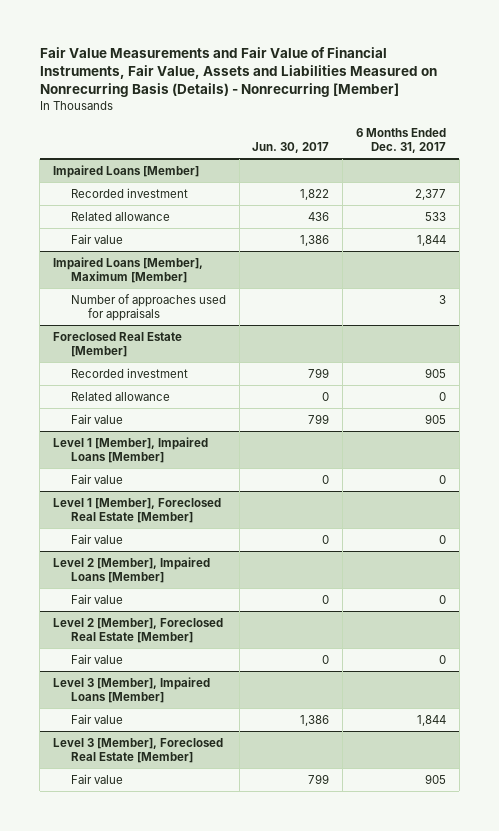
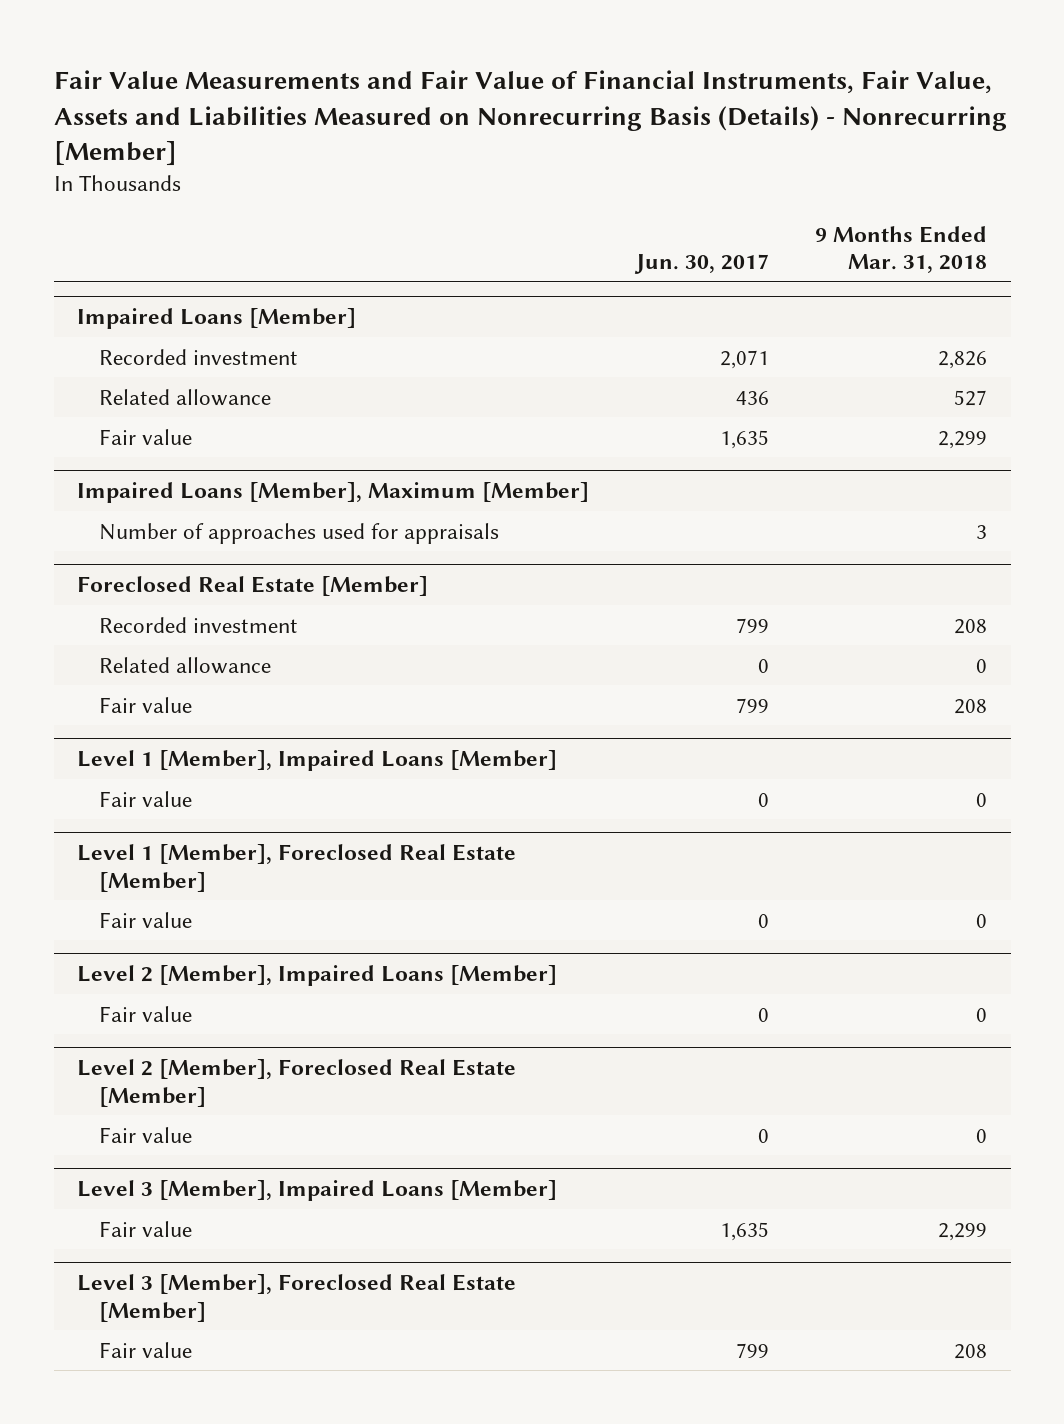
[356,128,447,154] 6 Months Ended Dec. 31, 2017 -> none
none -> [815,225,988,274] 9 Months Ended Mar. 31, 2018
[300,188,330,200] 1,822 -> [719,349,769,369] 2,071
[300,234,330,246] 1,386 -> [719,429,769,449] 1,635
[300,714,330,726] 1,386 -> [719,1221,769,1241] 1,635

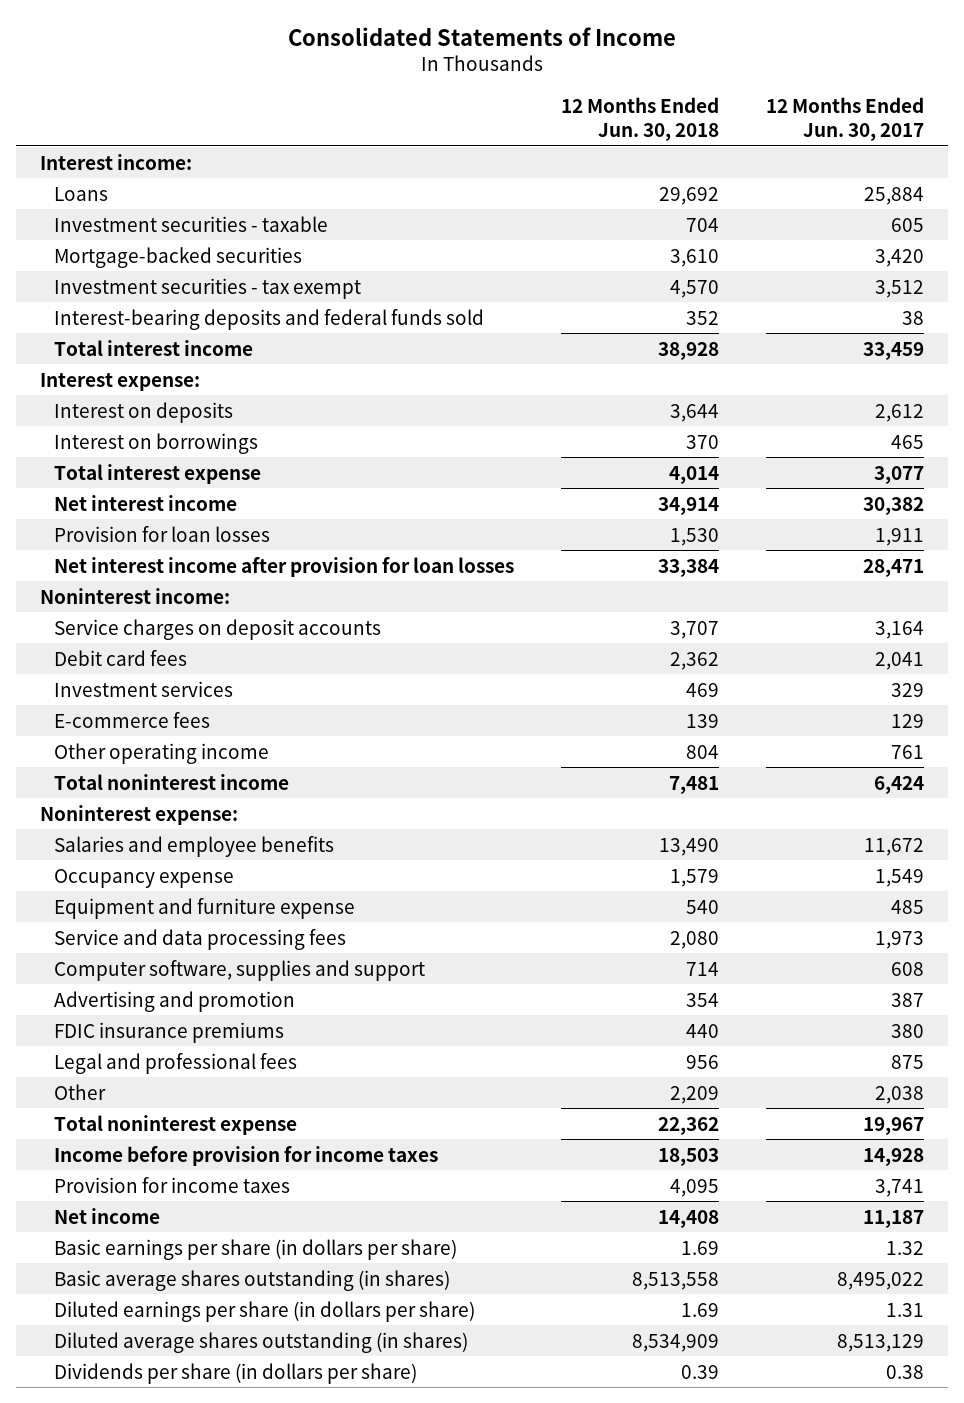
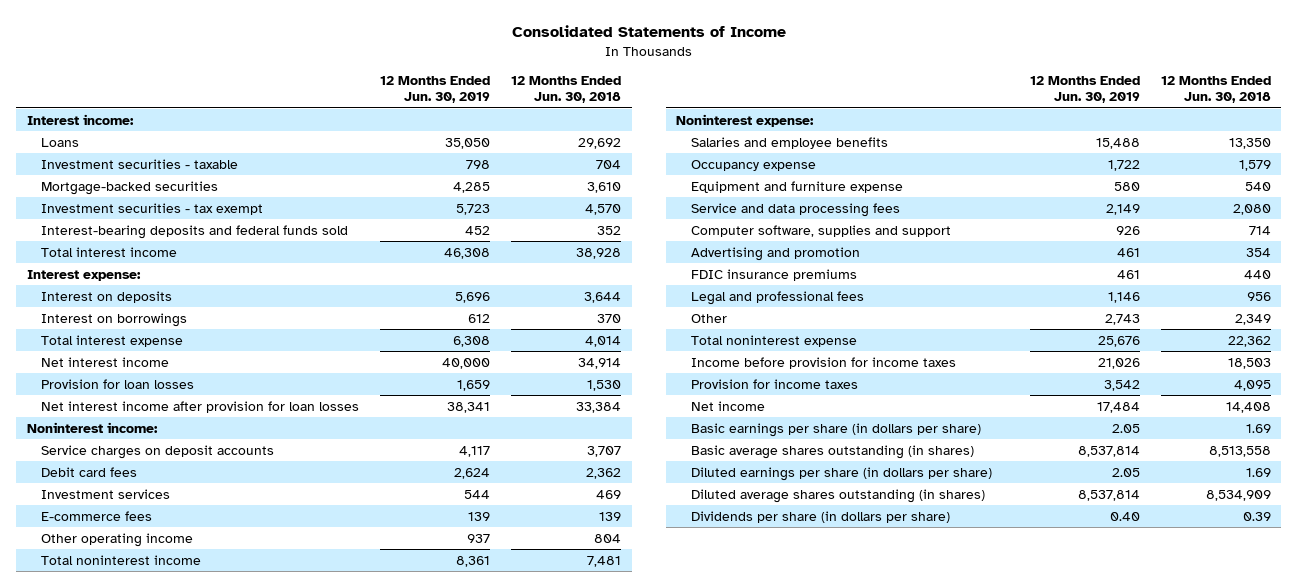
[766,96,925,142] 12 Months Ended Jun. 30, 2017 -> none
none -> [380,76,491,104] 12 Months Ended Jun. 30, 2019
[658,837,719,856] 13,490 -> [1228,137,1271,149] 13,350
[669,1085,719,1104] 2,209 -> [1234,313,1271,325] 2,349

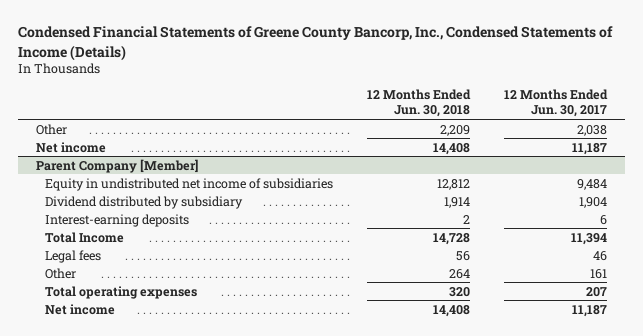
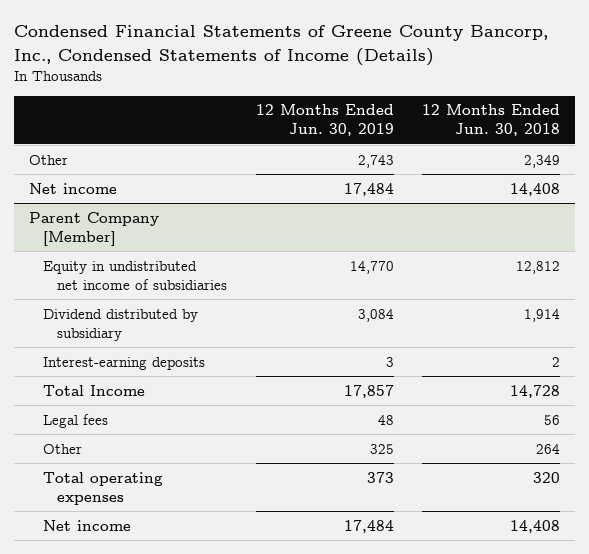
[504,89,609,118] 12 Months Ended Jun. 30, 2017 -> none
none -> [255,104,394,137] 12 Months Ended Jun. 30, 2019
[440,124,471,136] 2,209 -> [524,154,561,168] 2,349

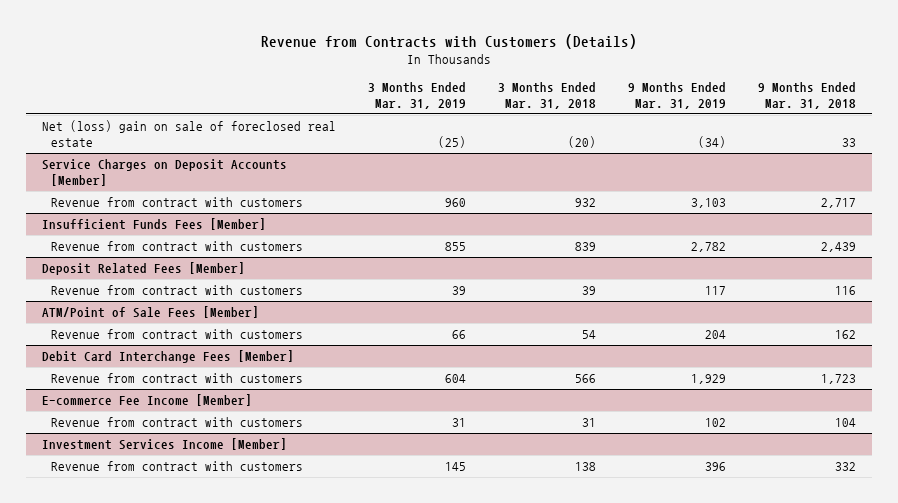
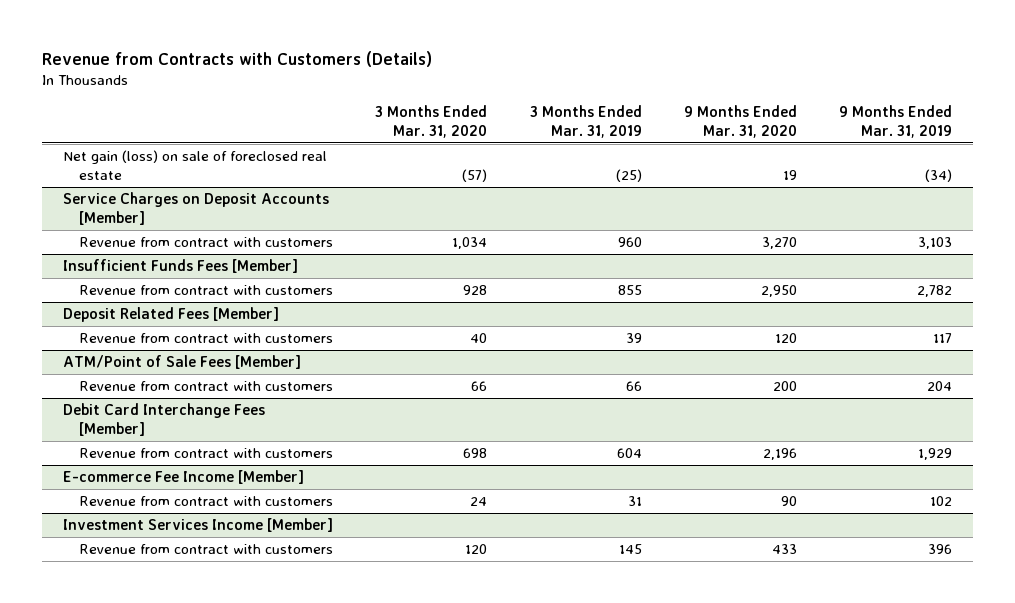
[498,82,597,109] 3 Months Ended Mar. 31, 2018 -> none
[758,82,857,109] 9 Months Ended Mar. 31, 2018 -> none
none -> [375,105,488,138] 3 Months Ended Mar. 31, 2020
none -> [684,105,798,138] 9 Months Ended Mar. 31, 2020
[41,120,336,148] Net (loss) gain on sale of foreclosed real estate -> [62,150,327,180] Net gain (loss) on sale of foreclosed real estate

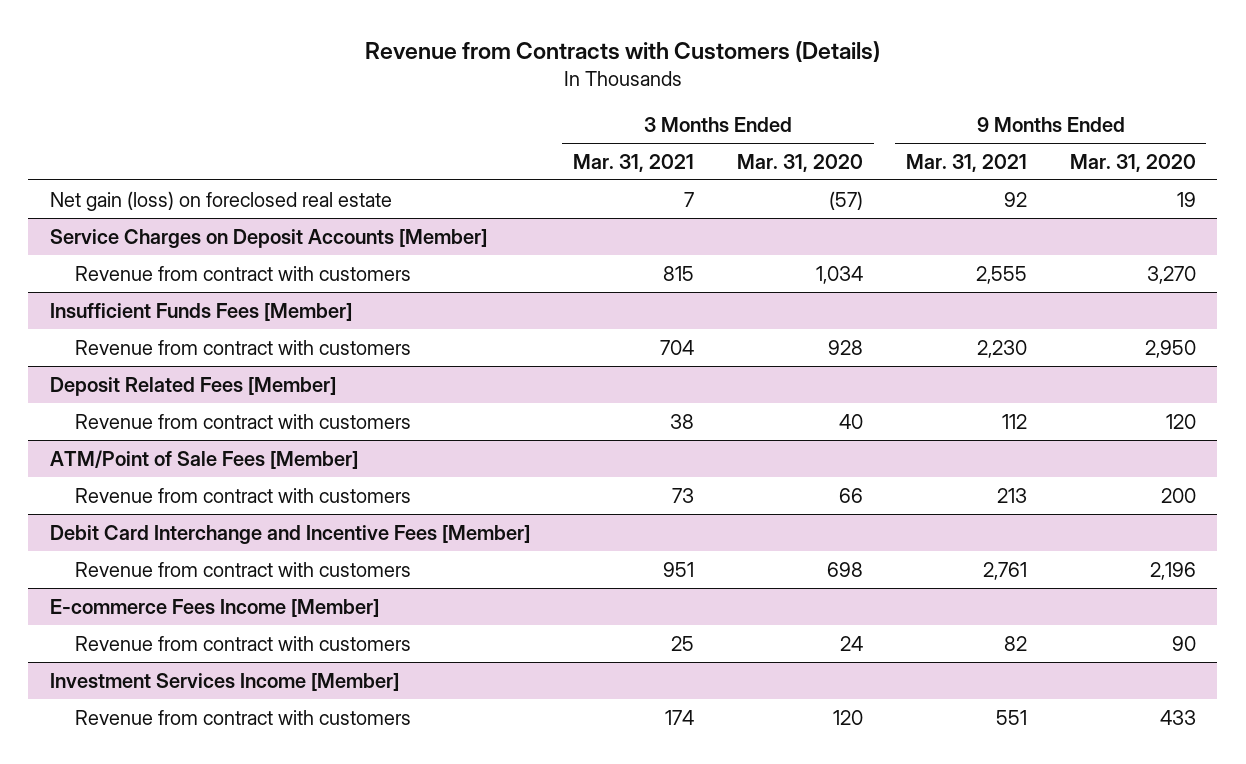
[529,105,642,138] 3 Months Ended Mar. 31, 2019 -> none
[839,105,953,138] 9 Months Ended Mar. 31, 2019 -> none
none -> [572,153,694,172] Mar. 31, 2021
none -> [905,153,1027,172] Mar. 31, 2021
[62,150,327,180] Net gain (loss) on sale of foreclosed real estate -> [49,190,392,211] Net gain (loss) on foreclosed real estate
[62,403,265,436] Debit Card Interchange Fees [Member] -> [49,524,530,544] Debit Card Interchange and Incentive Fees [Member]
[62,470,304,485] E-commerce Fee Income [Member] -> [49,598,379,617] E-commerce Fees Income [Member]

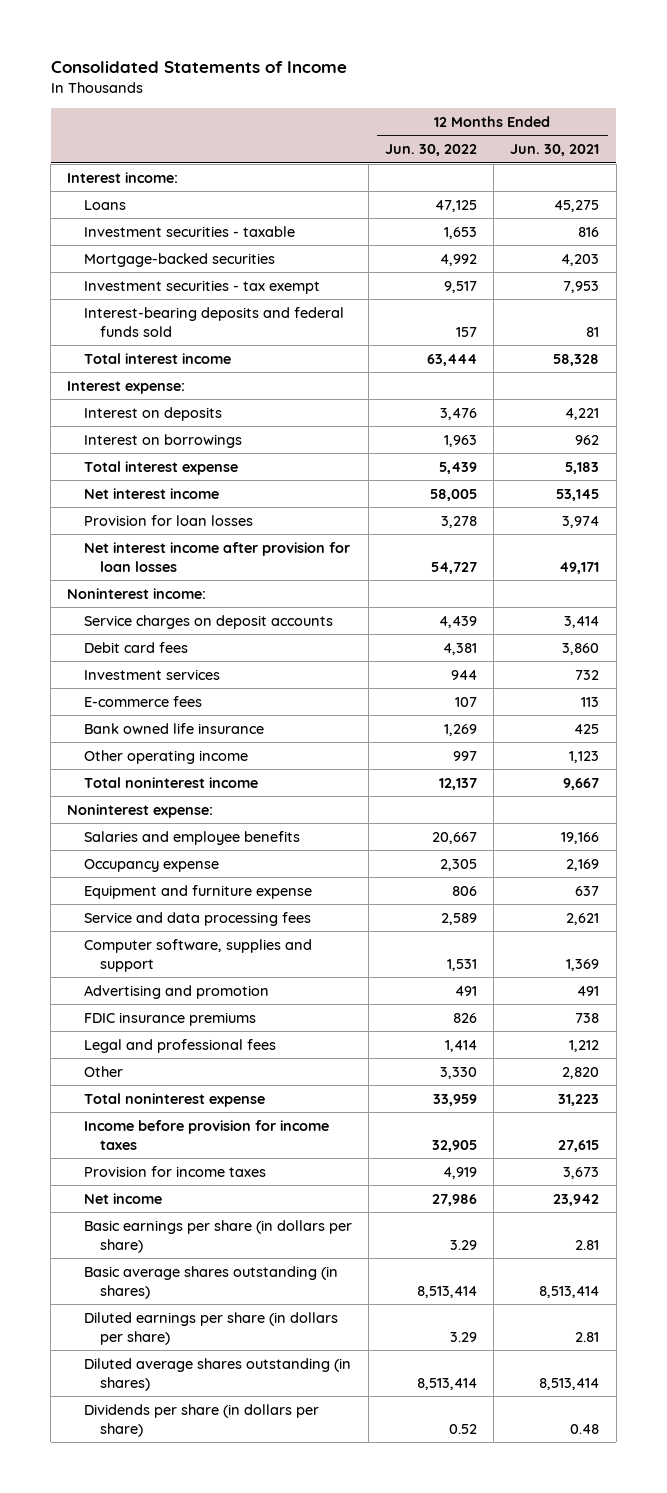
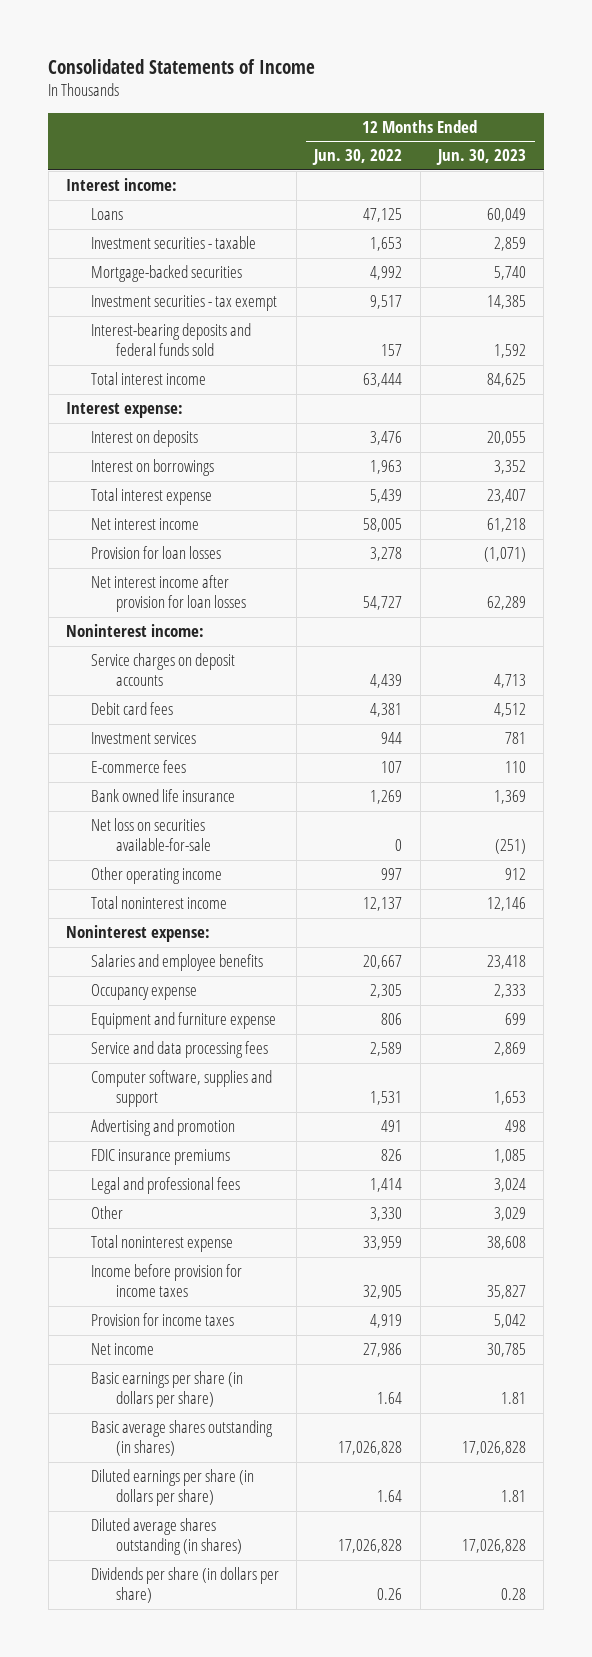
[510,144,600,157] Jun. 30, 2021 -> none
none -> [435,149,526,166] Jun. 30, 2023
none -> [90,818,211,852] Net loss on securities available-for-sale
[449,1239,477,1250] 3.29 -> [377,1392,403,1405] 1.64
[416,1285,477,1298] 8,513,414 -> [338,1441,403,1456] 17,026,828
[449,1331,477,1342] 3.29 -> [377,1490,403,1503] 1.64
[416,1377,477,1390] 8,513,414 -> [338,1539,403,1554] 17,026,828
[448,1423,477,1434] 0.52 -> [377,1588,403,1601] 0.26

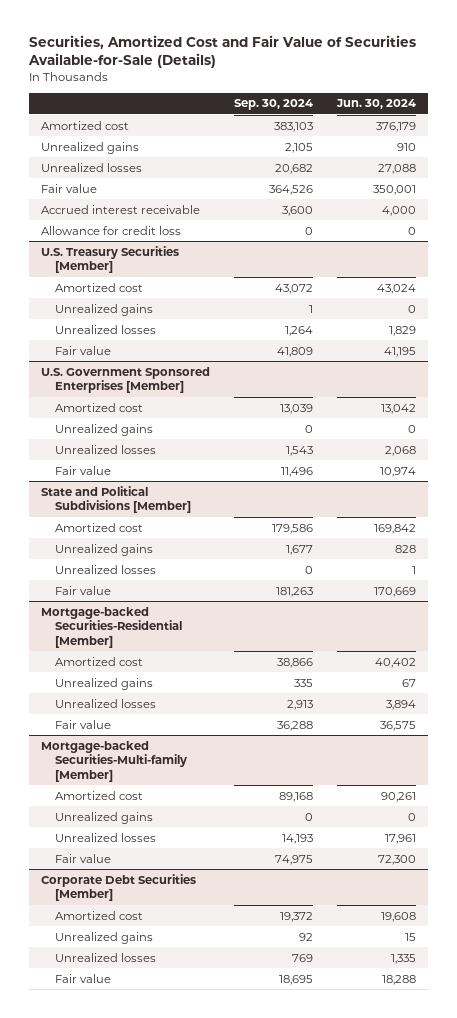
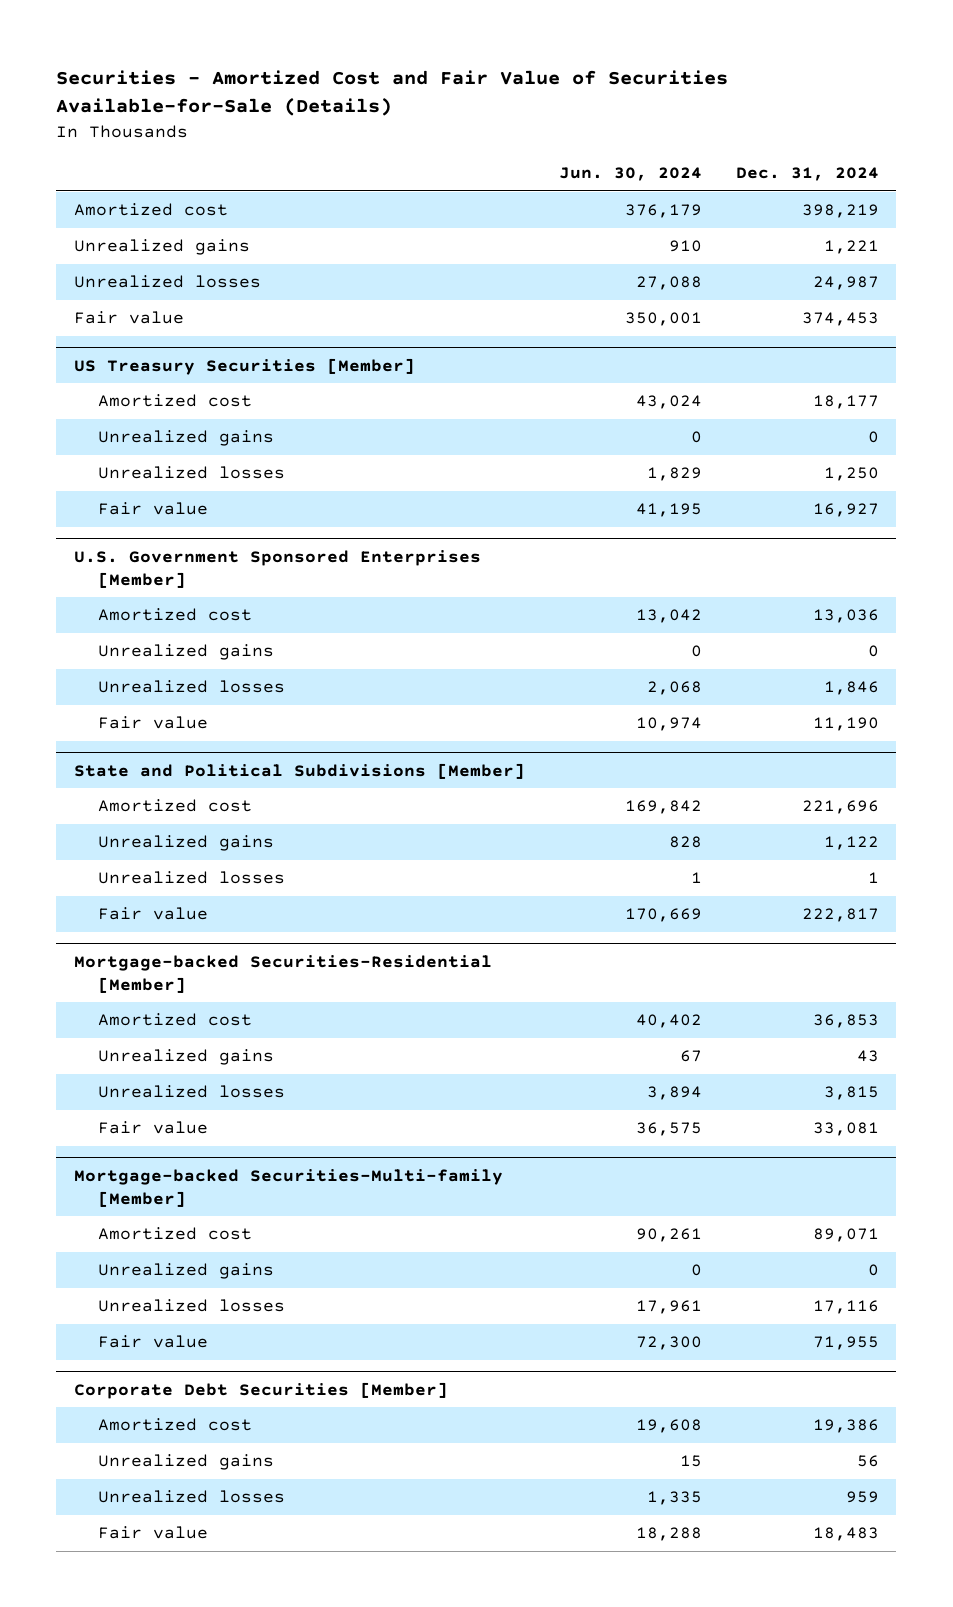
[27,34,416,69] Securities, Amortized Cost and Fair Value of Securities Available-for-Sale (Details) -> [56,70,729,117] Securities - Amortized Cost and Fair Value of Securities Available-for-Sale (Details)
[233,99,313,111] Sep. 30, 2024 -> none
none -> [736,167,880,182] Dec. 31, 2024
[40,204,200,214] Accrued interest receivable -> none
[40,225,181,235] Allowance for credit loss -> none
[40,245,179,274] U.S. Treasury Securities [Member] -> [73,357,415,375] US Treasury Securities [Member]

